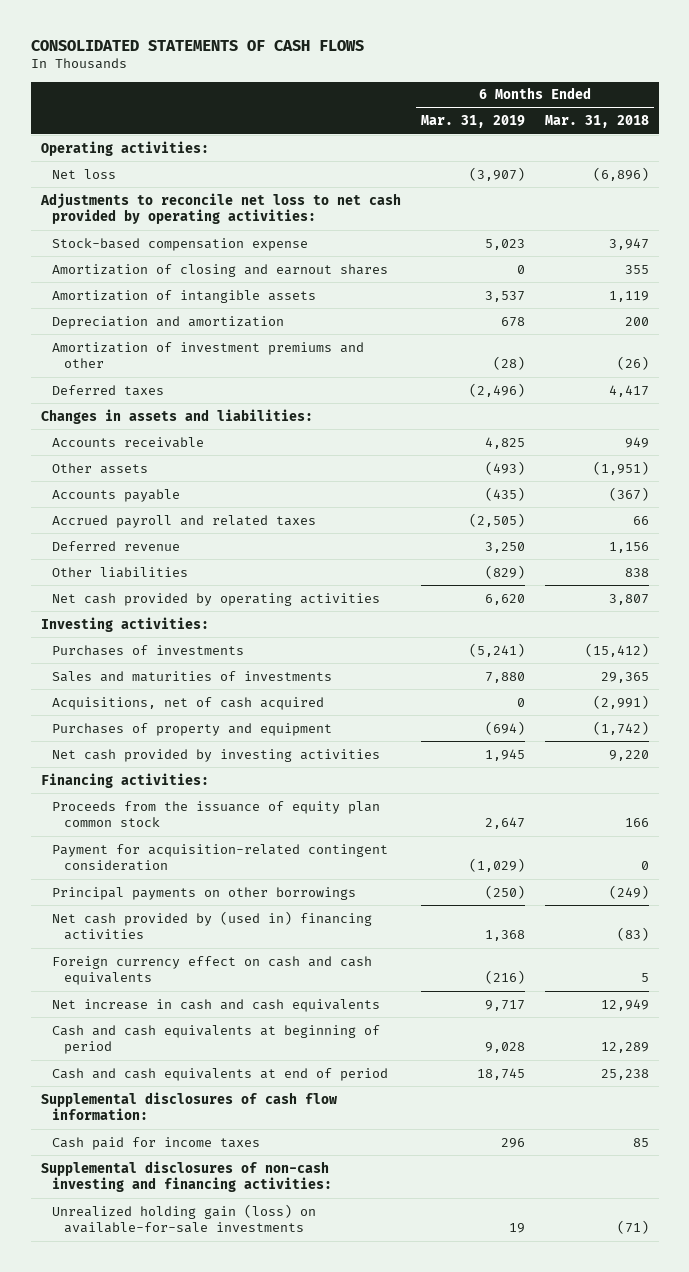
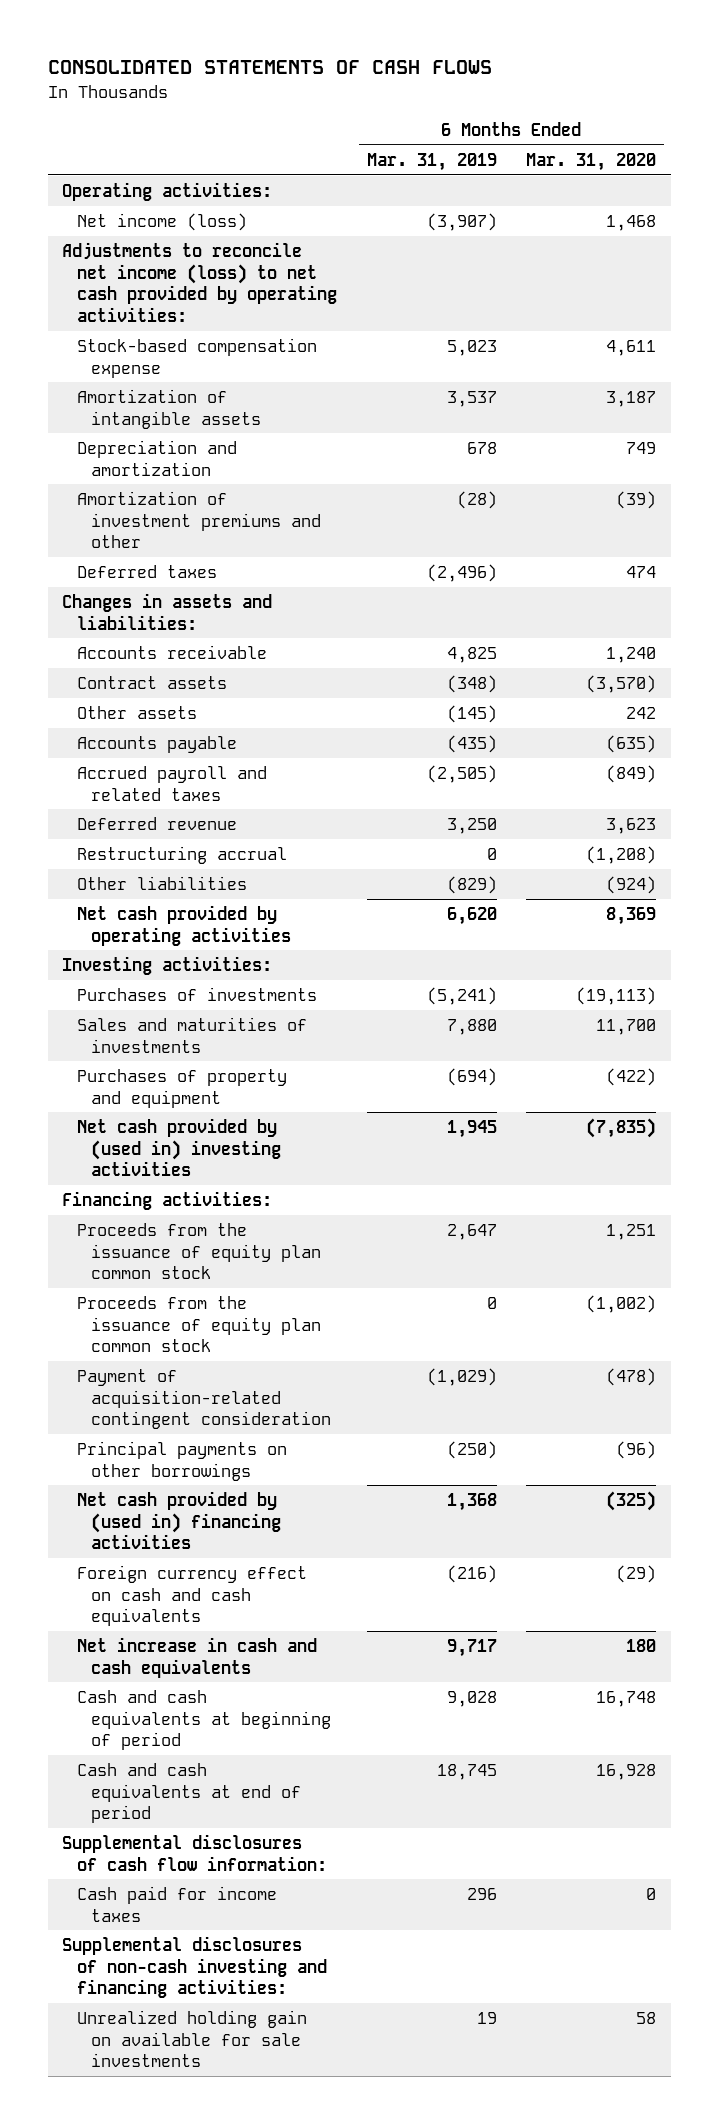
[544,115,649,129] Mar. 31, 2018 -> none
none -> [526,152,657,171] Mar. 31, 2020
[52,168,117,179] Net loss -> [76,212,247,231] Net income (loss)
[39,192,401,225] Adjustments to reconcile net loss to net cash provided by operating activities: -> [62,241,337,322] Adjustments to reconcile net income (loss) to net cash provided by operating activities:
[52,263,389,277] Amortization of closing and earnout shares -> none
none -> [76,675,227,689] Contract assets
[484,460,525,475] (493) -> [446,704,497,723] (145)
none -> [76,845,287,864] Restructuring accrual
[52,696,325,710] Acquisitions, net of cash acquired -> none
[52,748,381,762] Net cash provided by investing activities -> [76,1117,282,1177] Net cash provided by (used in) investing activities
none -> [76,1295,322,1353] Proceeds from the issuance of equity plan common stock
[52,843,389,872] Payment for acquisition-related contingent consideration -> [76,1368,332,1430] Payment of acquisition-related contingent consideration
[52,1203,317,1234] Unrealized holding gain (loss) on available-for-sale investments -> [76,2009,307,2068] Unrealized holding gain on available for sale investments

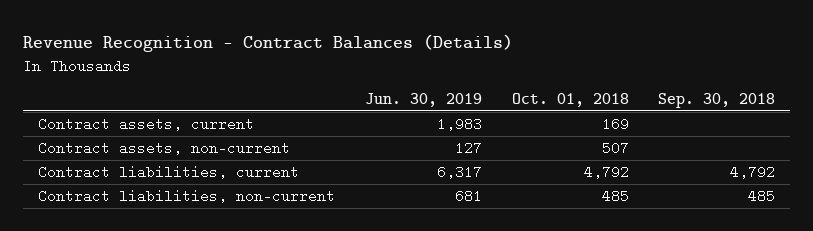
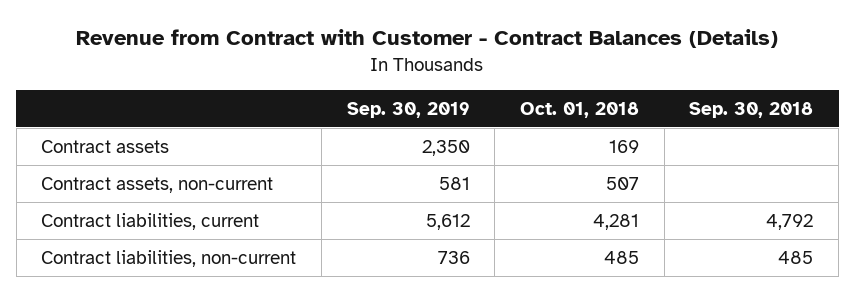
[23,34,514,53] Revenue Recognition - Contract Balances (Details) -> [76,29,779,49] Revenue from Contract with Customer - Contract Balances (Details)
[364,92,482,107] Jun. 30, 2019 -> none
none -> [346,101,470,118] Sep. 30, 2019
[37,117,254,132] Contract assets, current -> [41,139,170,153] Contract assets
[583,165,629,180] 4,792 -> [593,213,640,230] 4,281

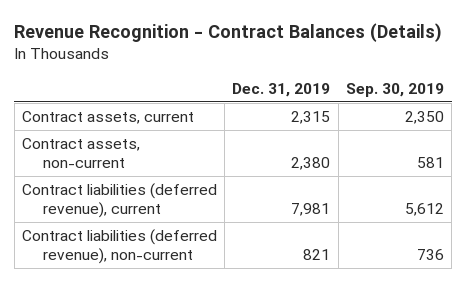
[76,29,779,49] Revenue from Contract with Customer - Contract Balances (Details) -> [14,23,443,43] Revenue Recognition - Contract Balances (Details)
[520,101,640,118] Oct. 01, 2018 -> none
[689,101,814,118] Sep. 30, 2018 -> none
none -> [232,82,331,97] Dec. 31, 2019
[41,139,170,153] Contract assets -> [21,111,194,125] Contract assets, current
[41,212,260,230] Contract liabilities, current -> [21,183,217,219] Contract liabilities (deferred revenue), current
[41,249,297,267] Contract liabilities, non-current -> [21,229,217,265] Contract liabilities (deferred revenue), non-current

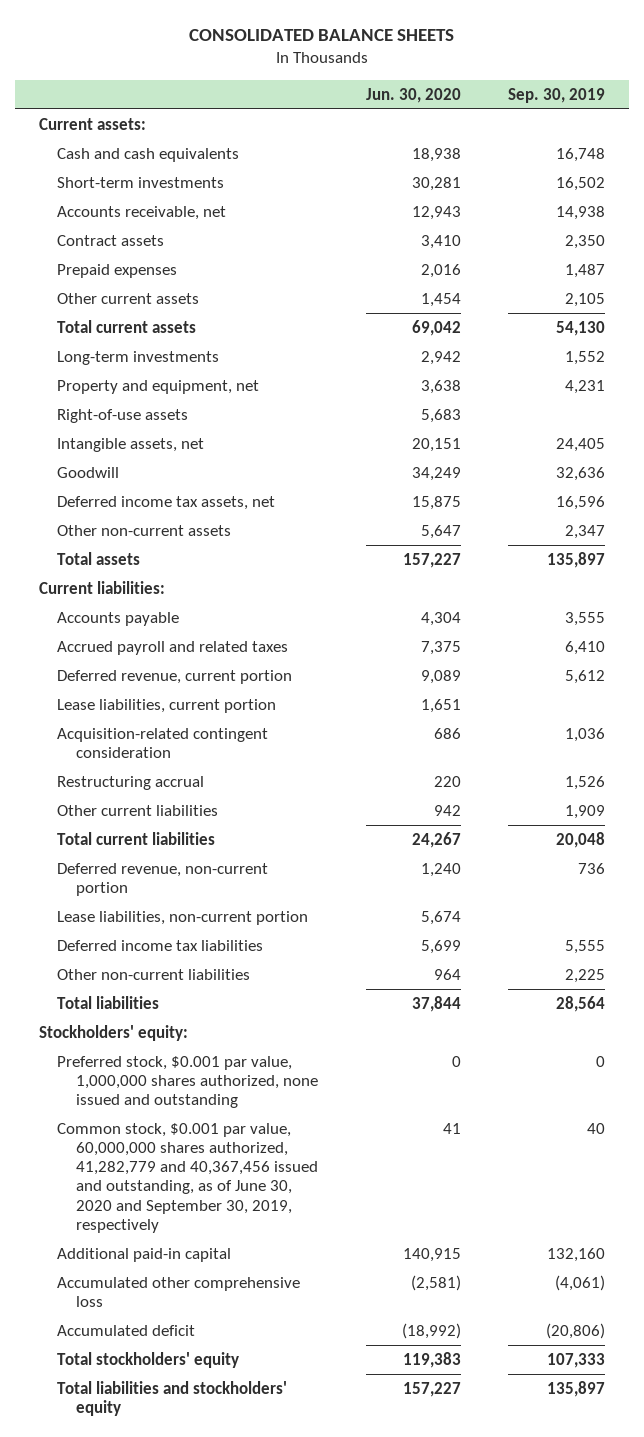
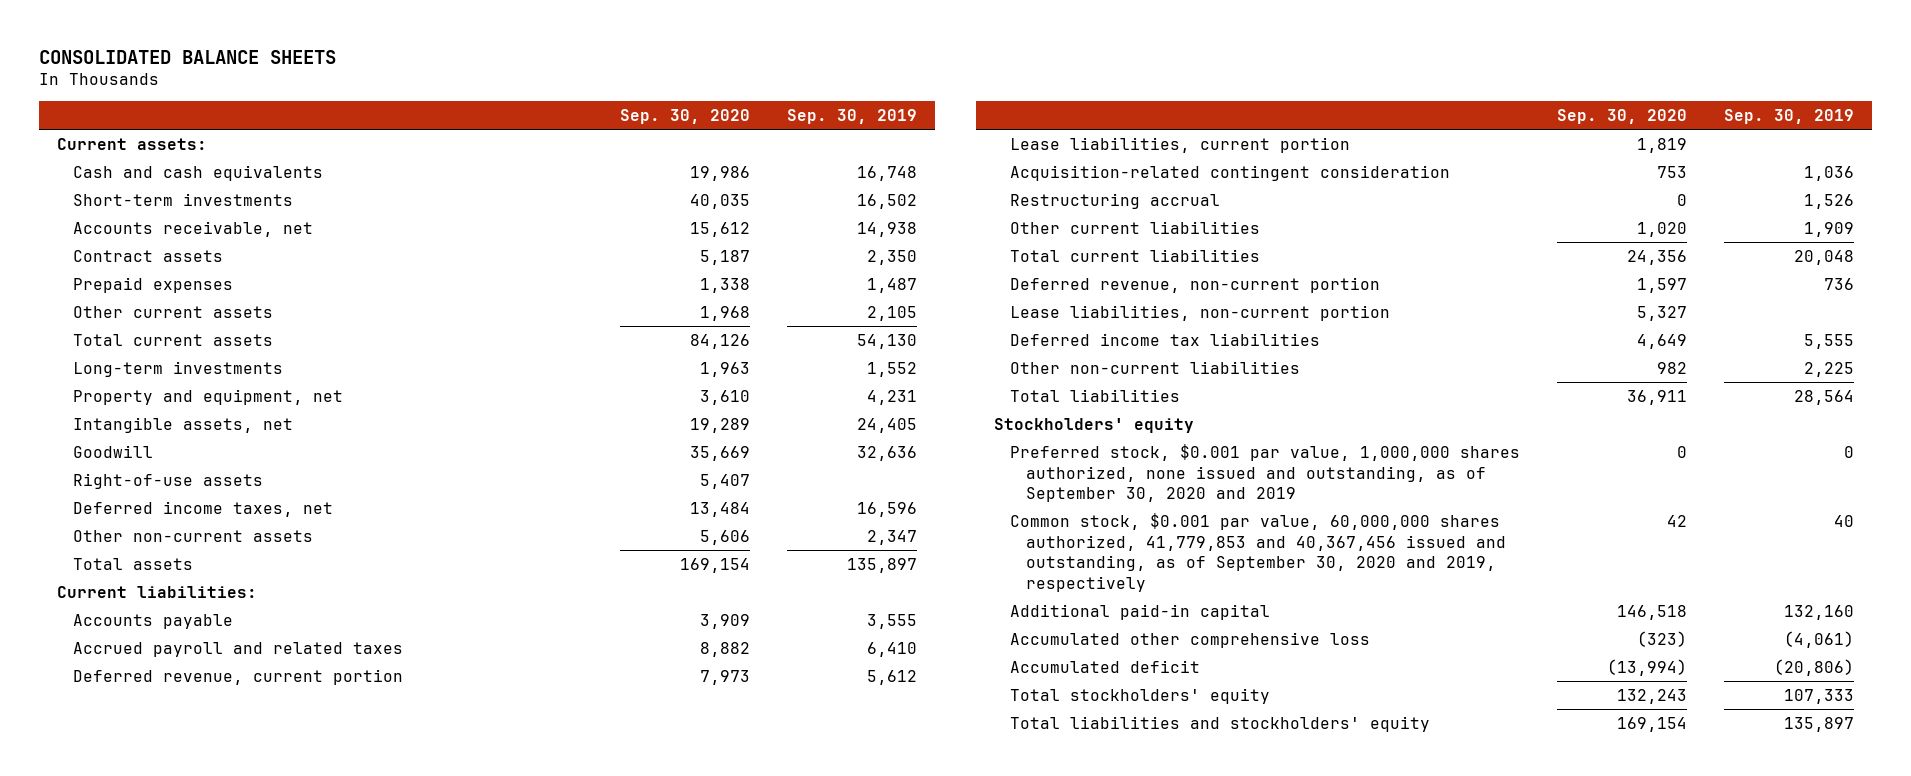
[365,87,461,103] Jun. 30, 2020 -> none
none -> [620,109,751,125] Sep. 30, 2020
[57,408,189,423] Right-of-use assets -> [73,472,264,489] Right-of-use assets
[57,495,276,510] Deferred income tax assets, net -> [73,500,334,517] Deferred income taxes, net
[39,1024,189,1041] Stockholders' equity: -> [994,417,1195,433] Stockholders' equity
[57,1055,318,1109] Preferred stock, $0.001 par value, 1,000,000 shares authorized, none issued and outstanding -> [1010,443,1521,503] Preferred stock, $0.001 par value, 1,000,000 shares authorized, none issued and outstanding, as of September 30, 2020 and 2019
[57,1122,318,1233] Common stock, $0.001 par value, 60,000,000 shares authorized, 41,282,779 and 40,367,456 issued and outstanding, as of June 30, 2020 and September 30, 2019, respectively -> [1010,512,1507,592] Common stock, $0.001 par value, 60,000,000 shares authorized, 41,779,853 and 40,367,456 issued and outstanding, as of September 30, 2020 and 2019, respectively

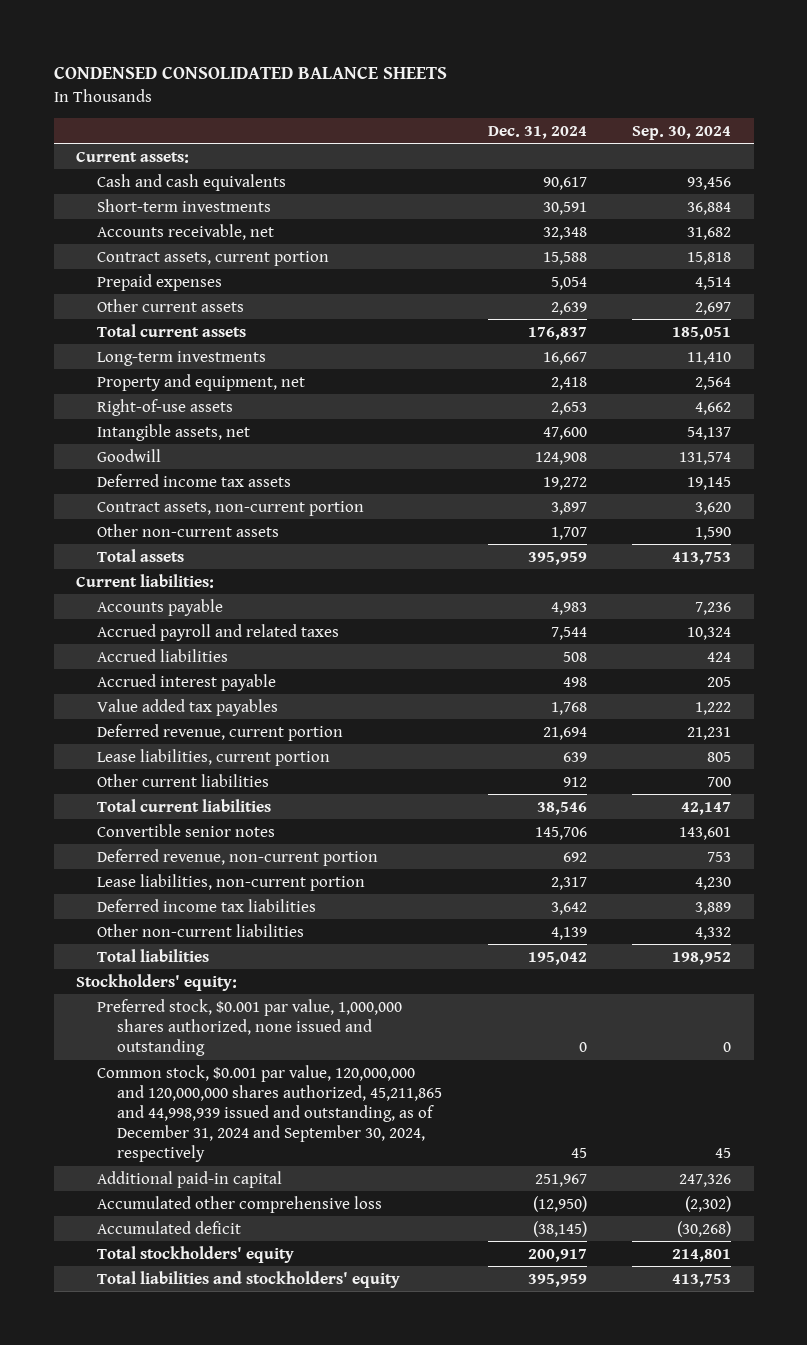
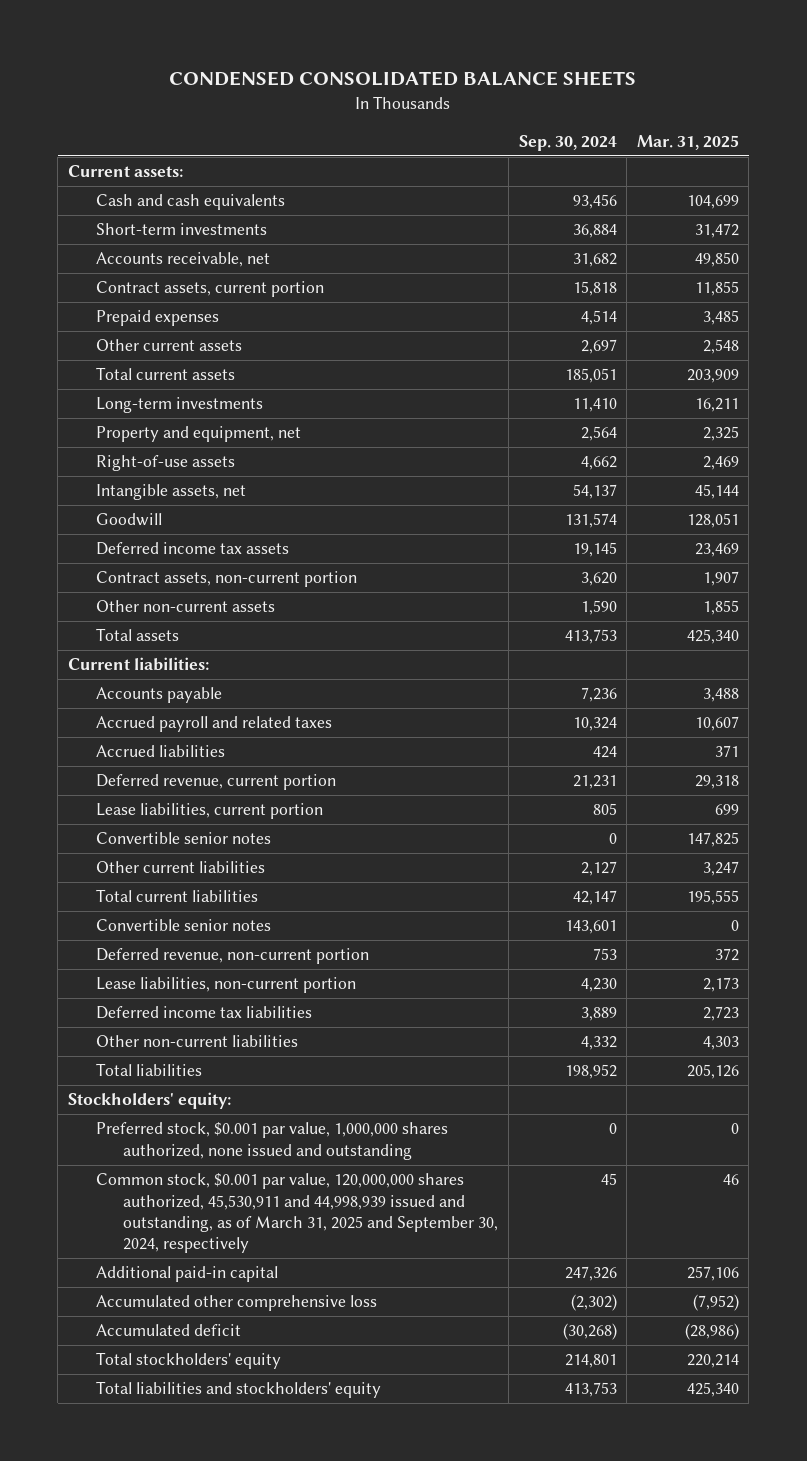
[487,125,587,139] Dec. 31, 2024 -> none
none -> [636,134,739,150] Mar. 31, 2025
[96,673,276,691] Accrued interest payable -> none
[96,698,278,716] Value added tax payables -> none
none -> [95,832,271,845] Convertible senior notes
[707,776,732,787] 700 -> [580,861,617,877] 2,127
[96,1064,443,1163] Common stock, $0.001 par value, 120,000,000 and 120,000,000 shares authorized, 45,211,865 and 44,998,939 issued and outstanding, as of December 31, 2024 and September 30, 2024, respectively -> [95,1173,499,1254] Common stock, $0.001 par value, 120,000,000 shares authorized, 45,530,911 and 44,998,939 issued and outstanding, as of March 31, 2025 and September 30, 2024, respectively

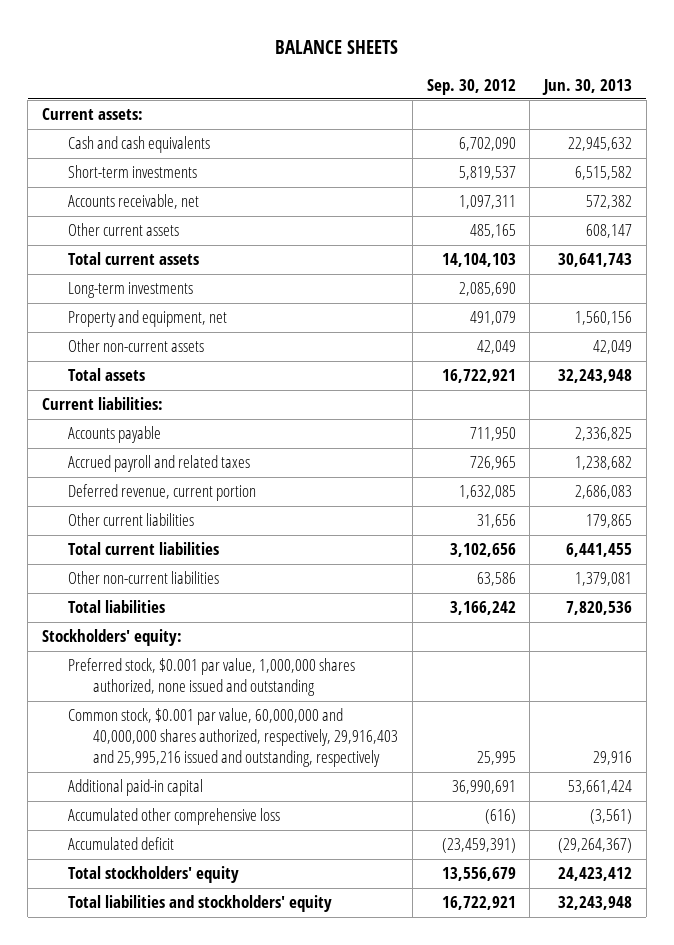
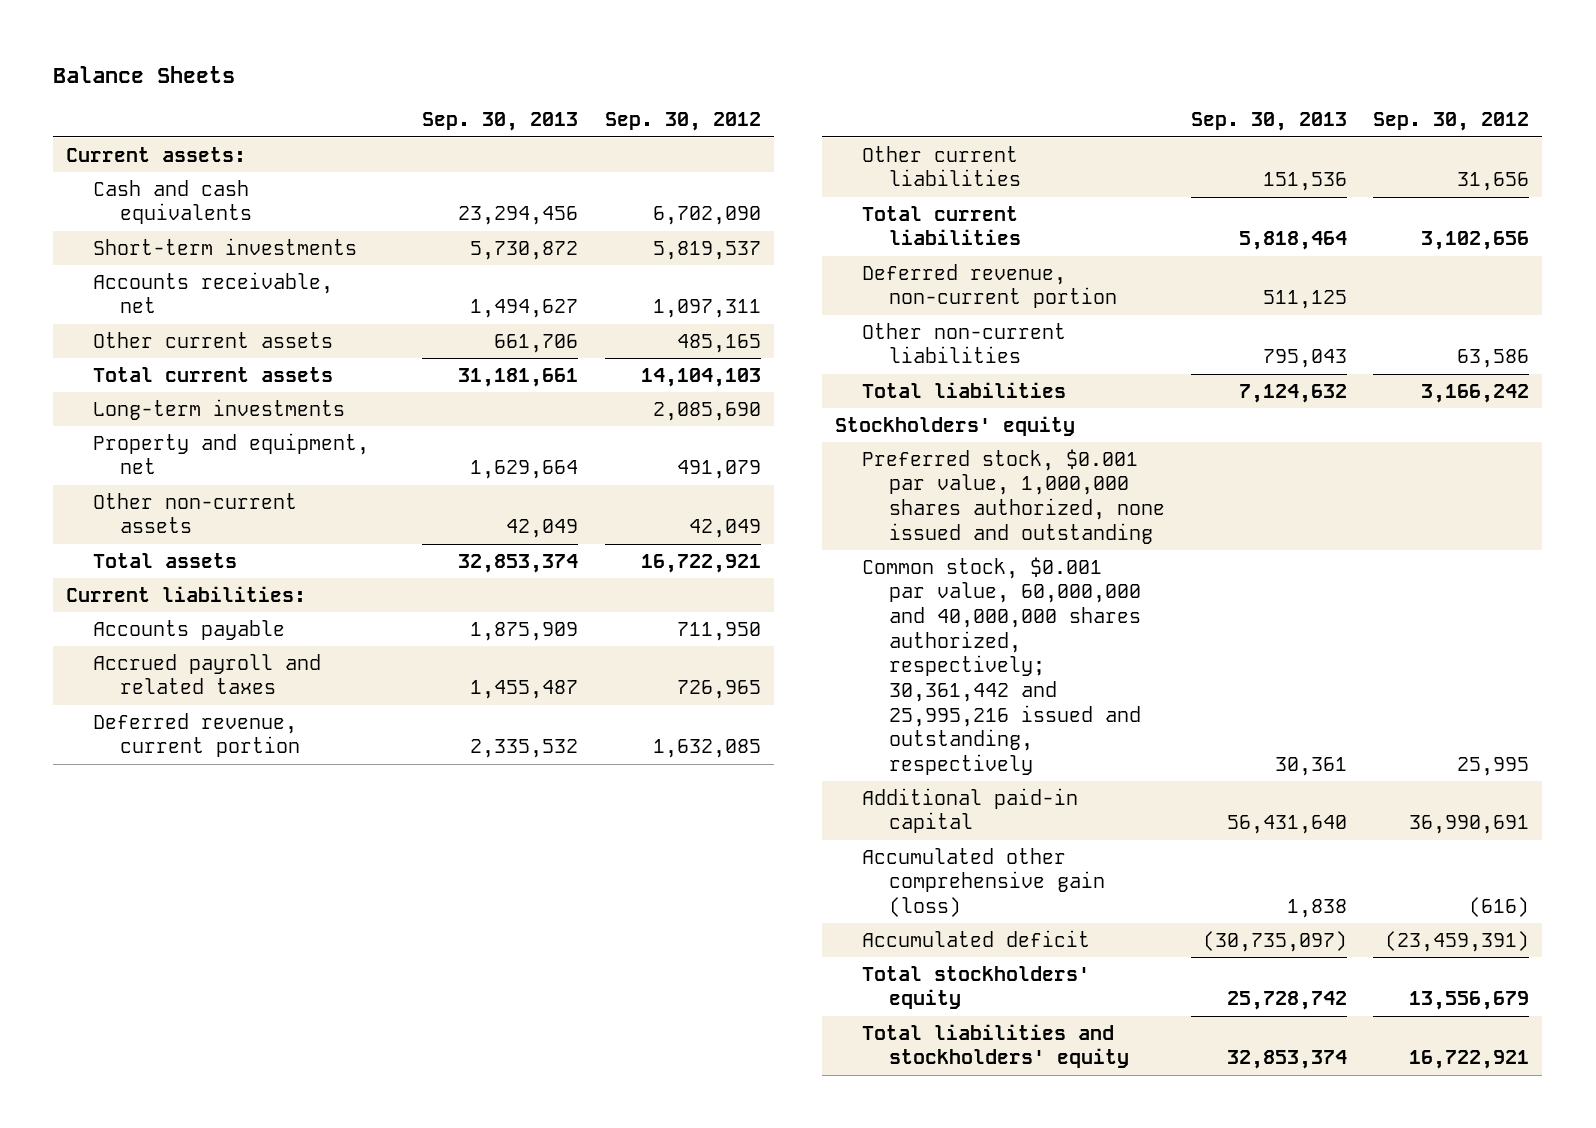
[275,39,399,54] BALANCE SHEETS -> [53,66,236,84] Balance Sheets
[542,78,633,95] Jun. 30, 2013 -> none
none -> [422,112,579,132] Sep. 30, 2013
none -> [861,263,1117,309] Deferred revenue, non-current portion
[42,629,183,647] Stockholders' equity: -> [835,415,1076,436] Stockholders' equity
[67,708,399,768] Common stock, $0.001 par value, 60,000,000 and 40,000,000 shares authorized, respectively, 29,916,403 and 25,995,216 issued and outstanding, respectively -> [861,556,1141,776] Common stock, $0.001 par value, 60,000,000 and 40,000,000 shares authorized, respectively; 30,361,442 and 25,995,216 issued and outstanding, respectively
[67,808,280,826] Accumulated other comprehensive loss -> [861,847,1105,918] Accumulated other comprehensive gain (loss)

